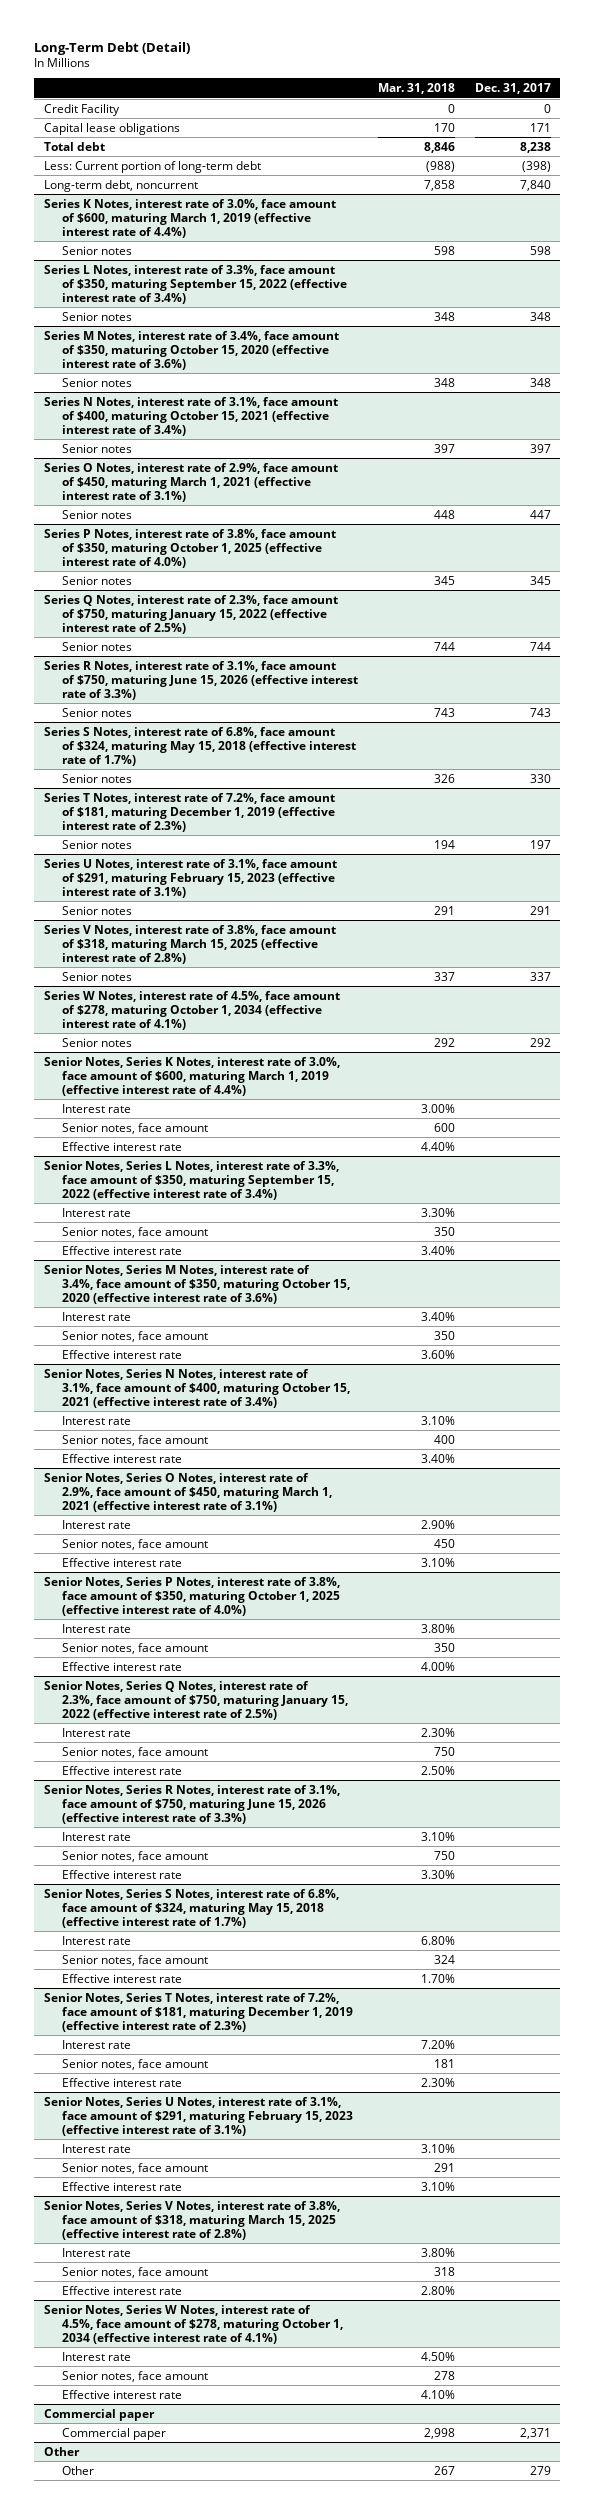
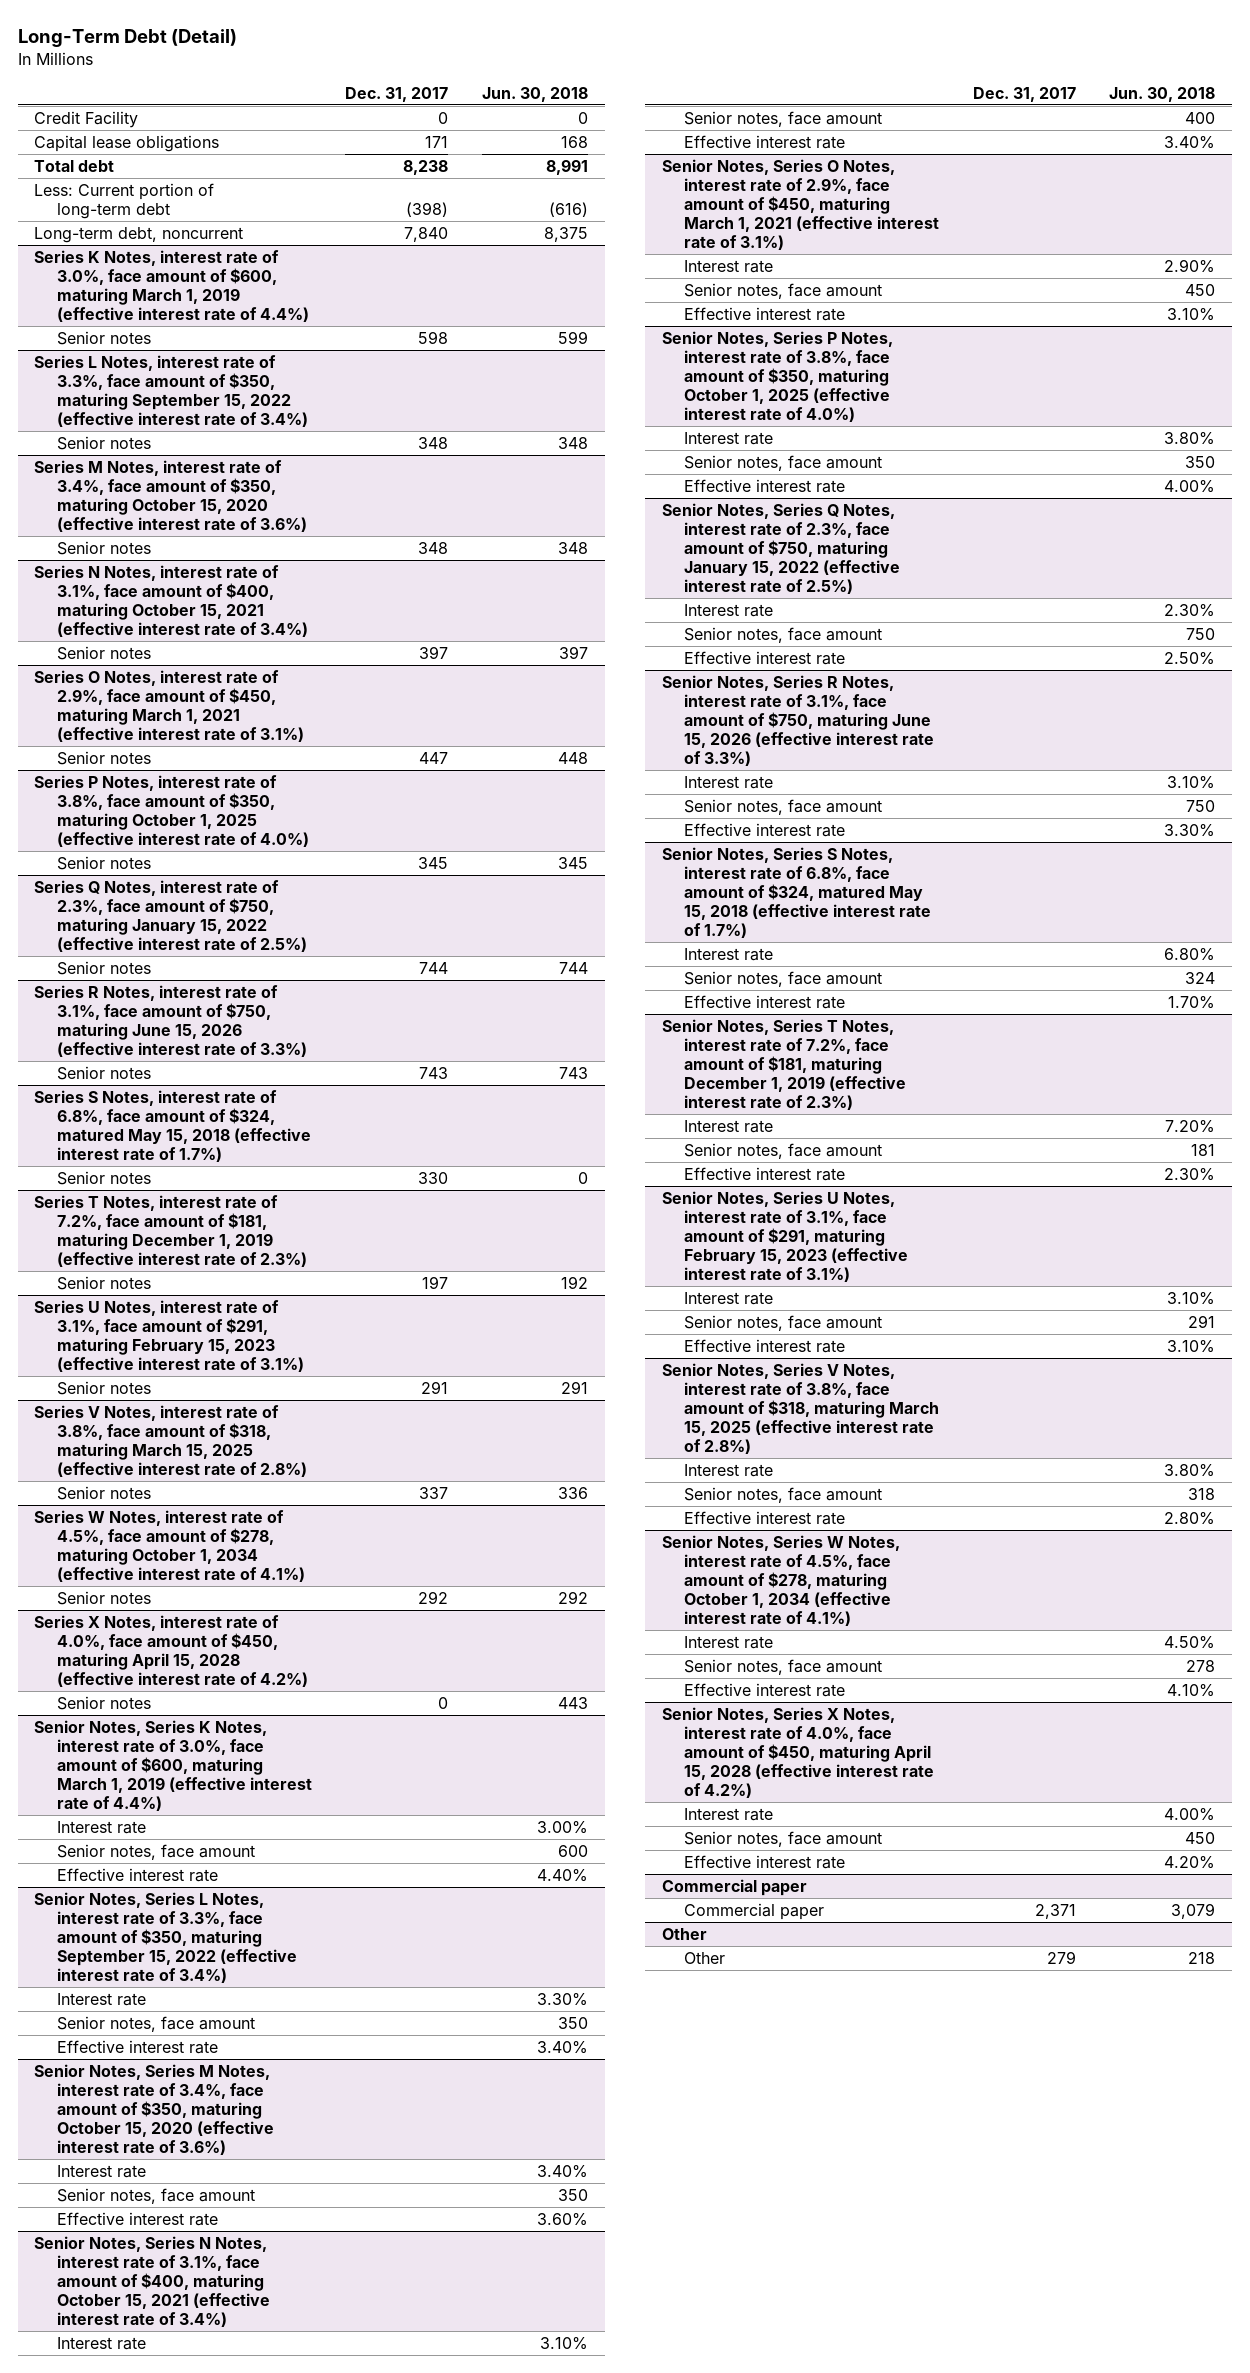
[377,83,455,95] Mar. 31, 2018 -> none
none -> [481,86,588,102] Jun. 30, 2018
[44,726,357,766] Series S Notes, interest rate of 6.8%, face amount of $324, maturing May 15, 2018 (effective interest rate of 1.7%) -> [34,1089,311,1162] Series S Notes, interest rate of 6.8%, face amount of $324, matured May 15, 2018 (effective interest rate of 1.7%)
none -> [34,1614,308,1687] Series X Notes, interest rate of 4.0%, face amount of $450, maturing April 15, 2028 (effective interest rate of 4.2%)
none -> [56,1695,151,1710] Senior notes
[44,1888,340,1928] Senior Notes, Series S Notes, interest rate of 6.8%, face amount of $324, maturing May 15, 2018 (effective interest rate of 1.7%) -> [661,846,932,938] Senior Notes, Series S Notes, interest rate of 6.8%, face amount of $324, matured May 15, 2018 (effective interest rate of 1.7%)
none -> [661,1706,935,1798] Senior Notes, Series X Notes, interest rate of 4.0%, face amount of $450, maturing April 15, 2028 (effective interest rate of 4.2%)
none -> [684,1807,774,1821] Interest rate
none -> [684,1830,883,1847] Senior notes, face amount
none -> [684,1854,846,1869] Effective interest rate

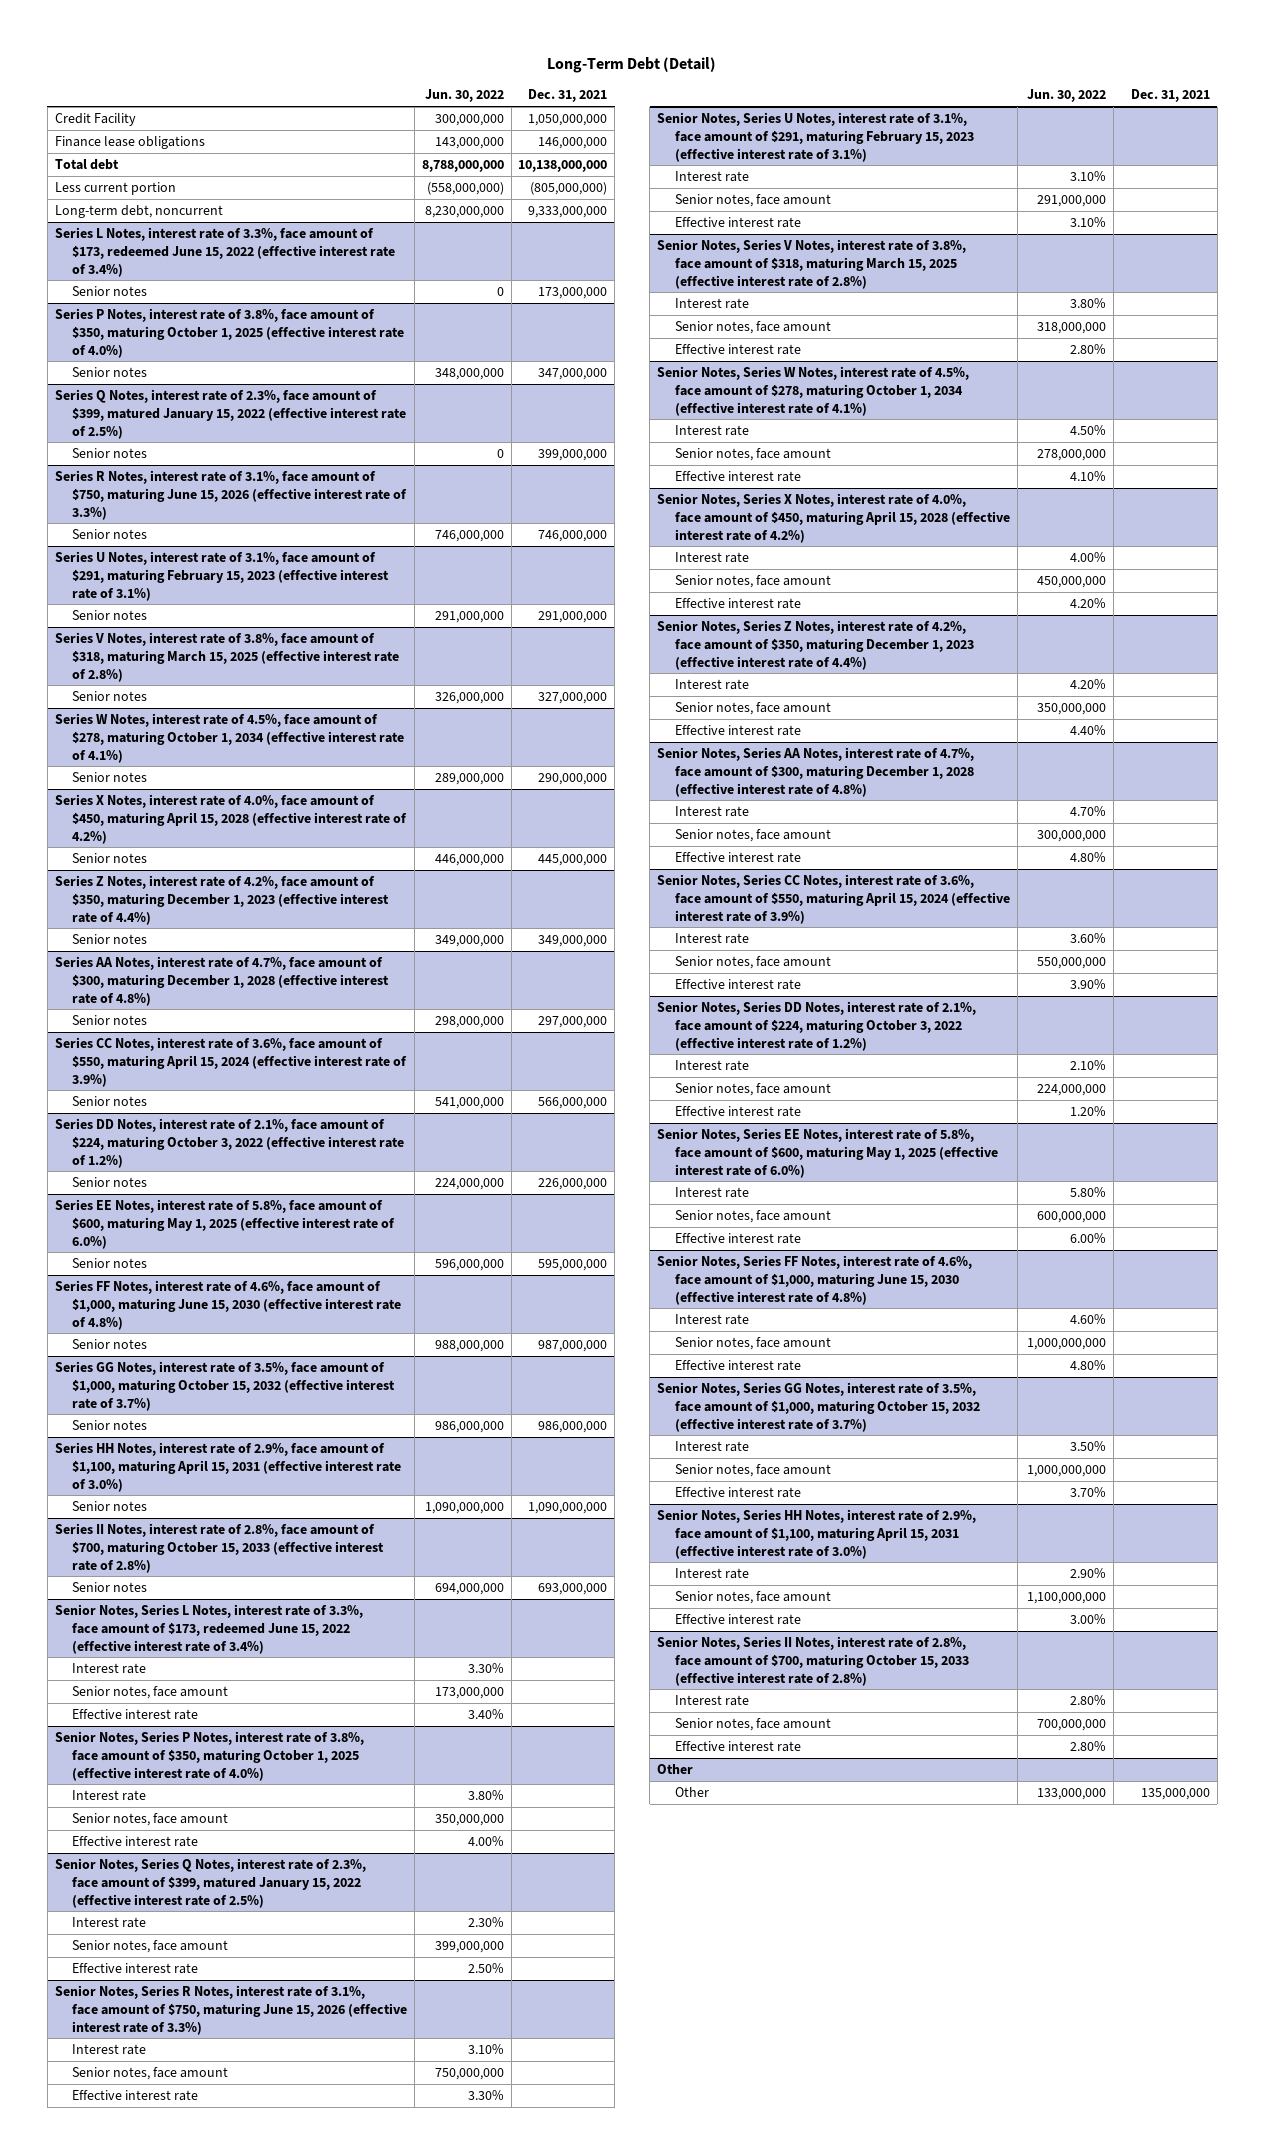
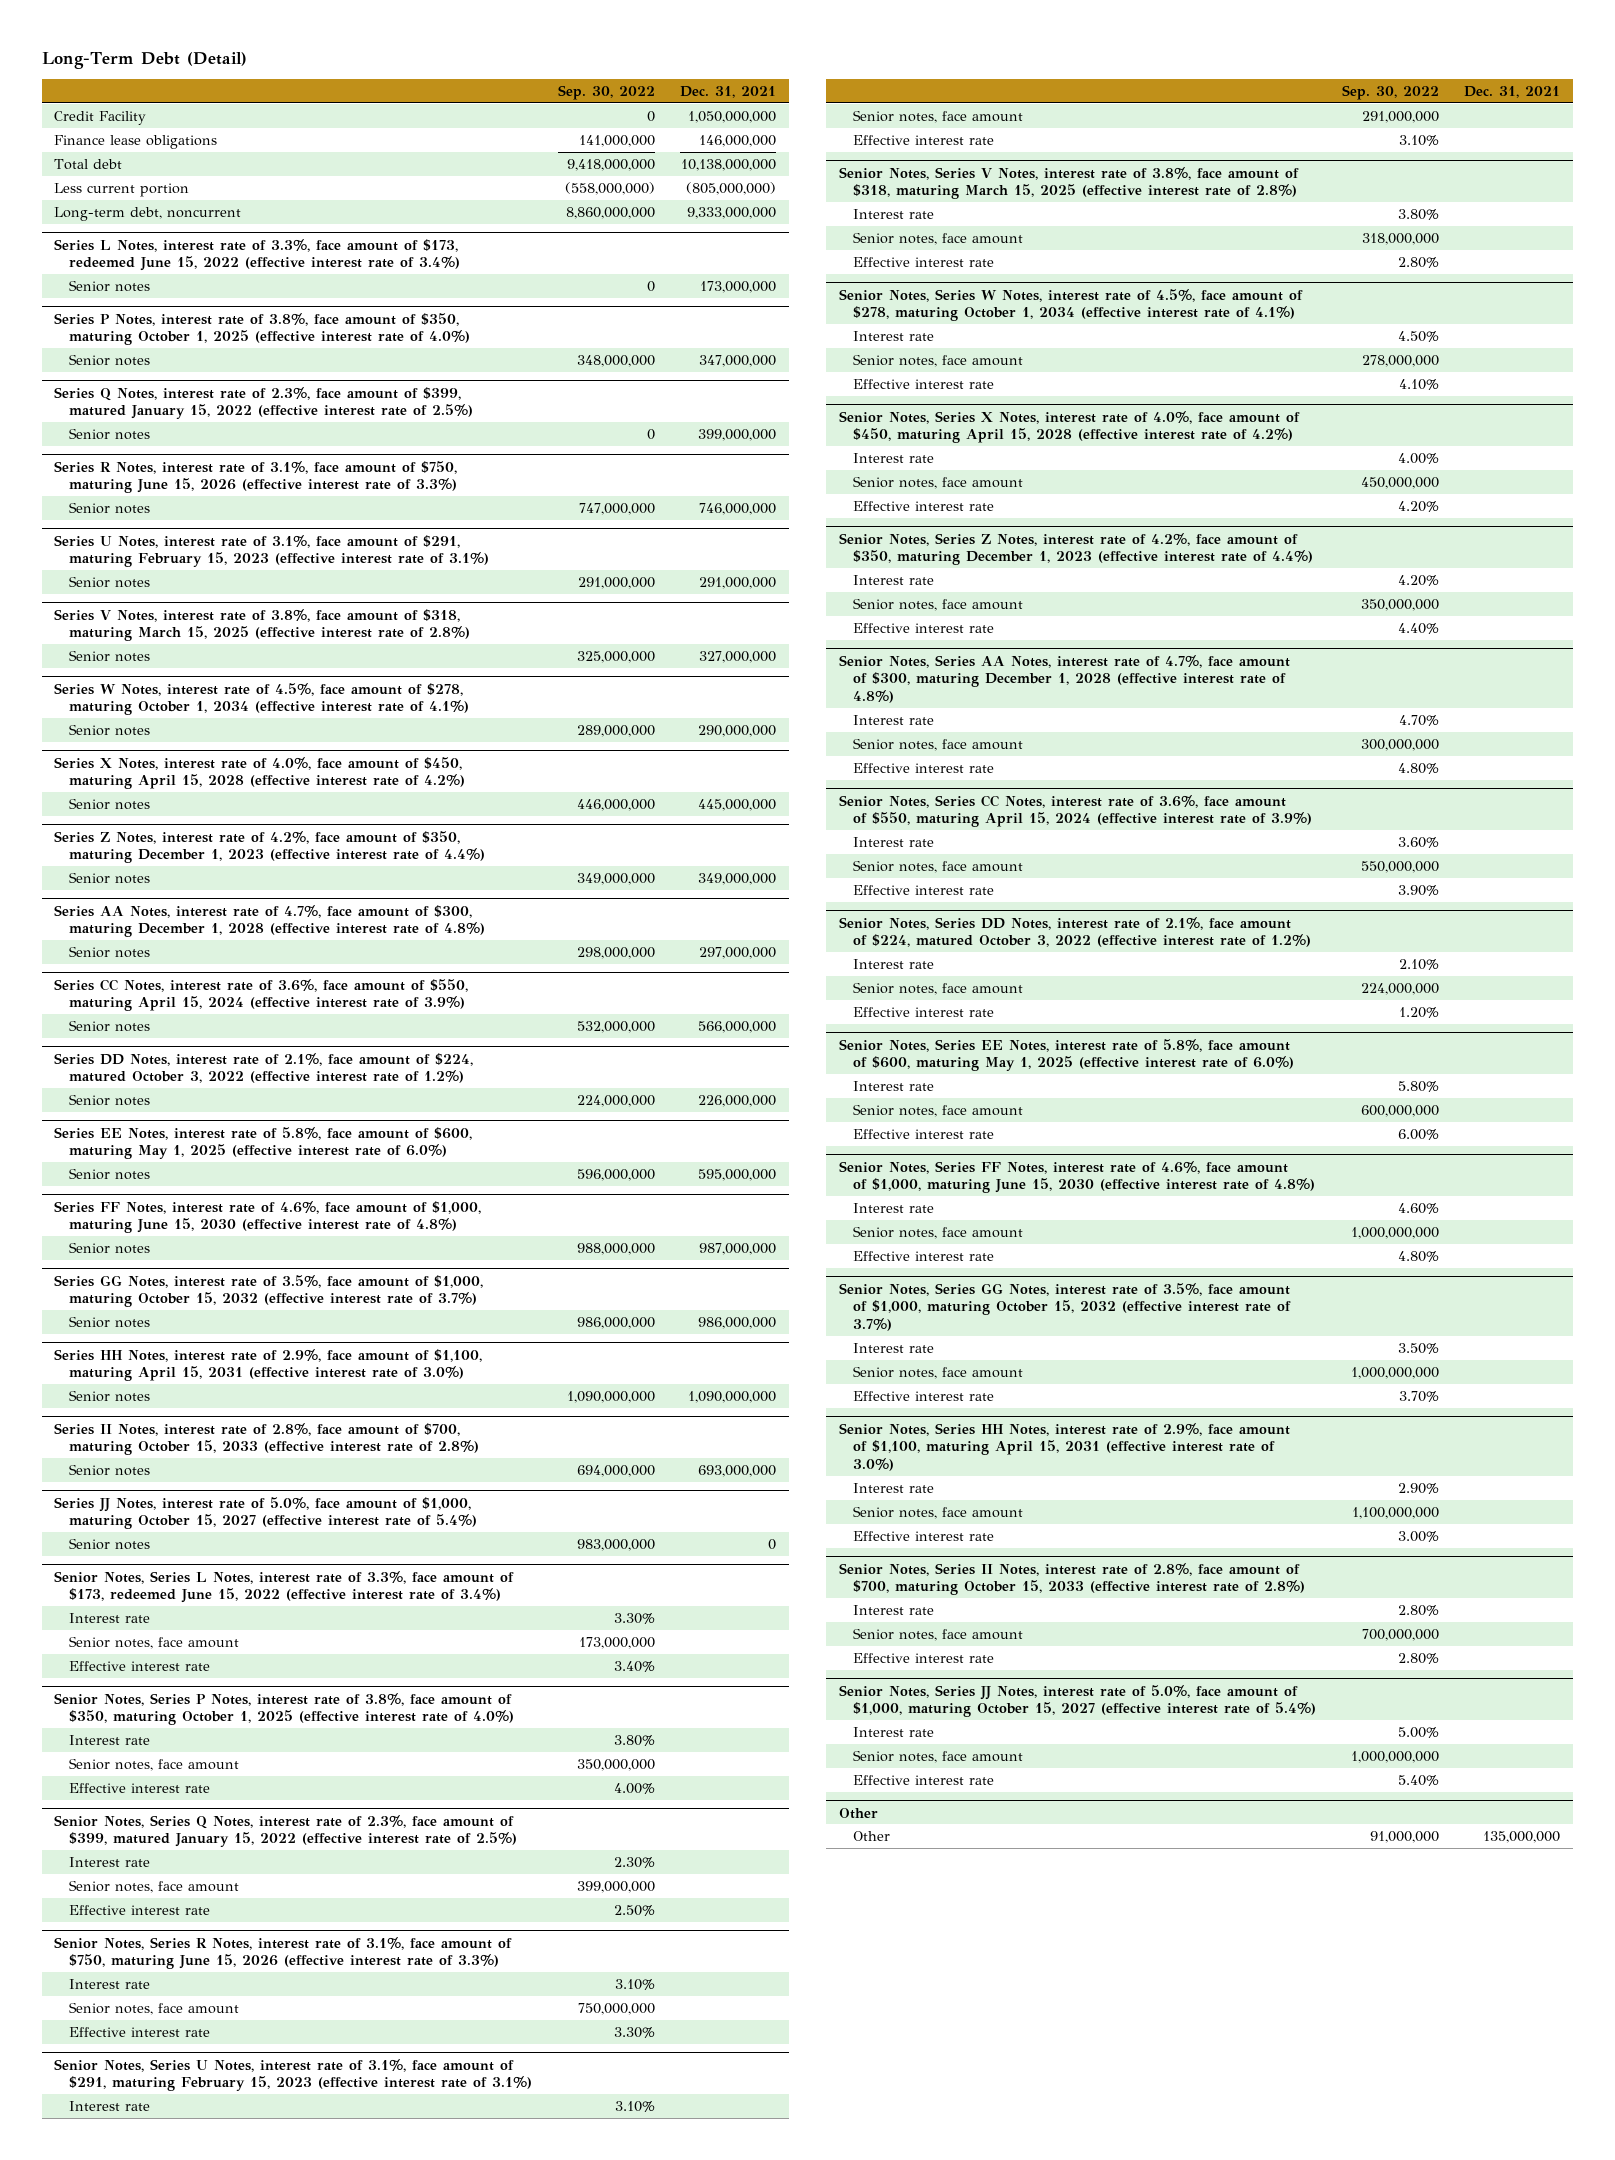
[424,89,504,103] Jun. 30, 2022 -> none
none -> [557,84,655,100] Sep. 30, 2022
[54,1118,405,1168] Series DD Notes, interest rate of 2.1%, face amount of $224, maturing October 3, 2022 (effective interest rate of 1.2%) -> [54,1052,474,1084] Series DD Notes, interest rate of 2.1%, face amount of $224, matured October 3, 2022 (effective interest rate of 1.2%)
none -> [54,1496,477,1530] Series JJ Notes, interest rate of 5.0%, face amount of $1,000, maturing October 15, 2027 (effective interest rate of 5.4%)
none -> [68,1537,150,1550] Senior notes
[657,1001,977,1051] Senior Notes, Series DD Notes, interest rate of 2.1%, face amount of $224, maturing October 3, 2022 (effective interest rate of 1.2%) -> [838,916,1312,948] Senior Notes, Series DD Notes, interest rate of 2.1%, face amount of $224, matured October 3, 2022 (effective interest rate of 1.2%)
none -> [838,1684,1317,1718] Senior Notes, Series JJ Notes, interest rate of 5.0%, face amount of $1,000, maturing October 15, 2027 (effective interest rate of 5.4%)
none -> [853,1726,935,1737] Interest rate
none -> [853,1749,1024,1763] Senior notes, face amount
none -> [853,1774,995,1785] Effective interest rate

